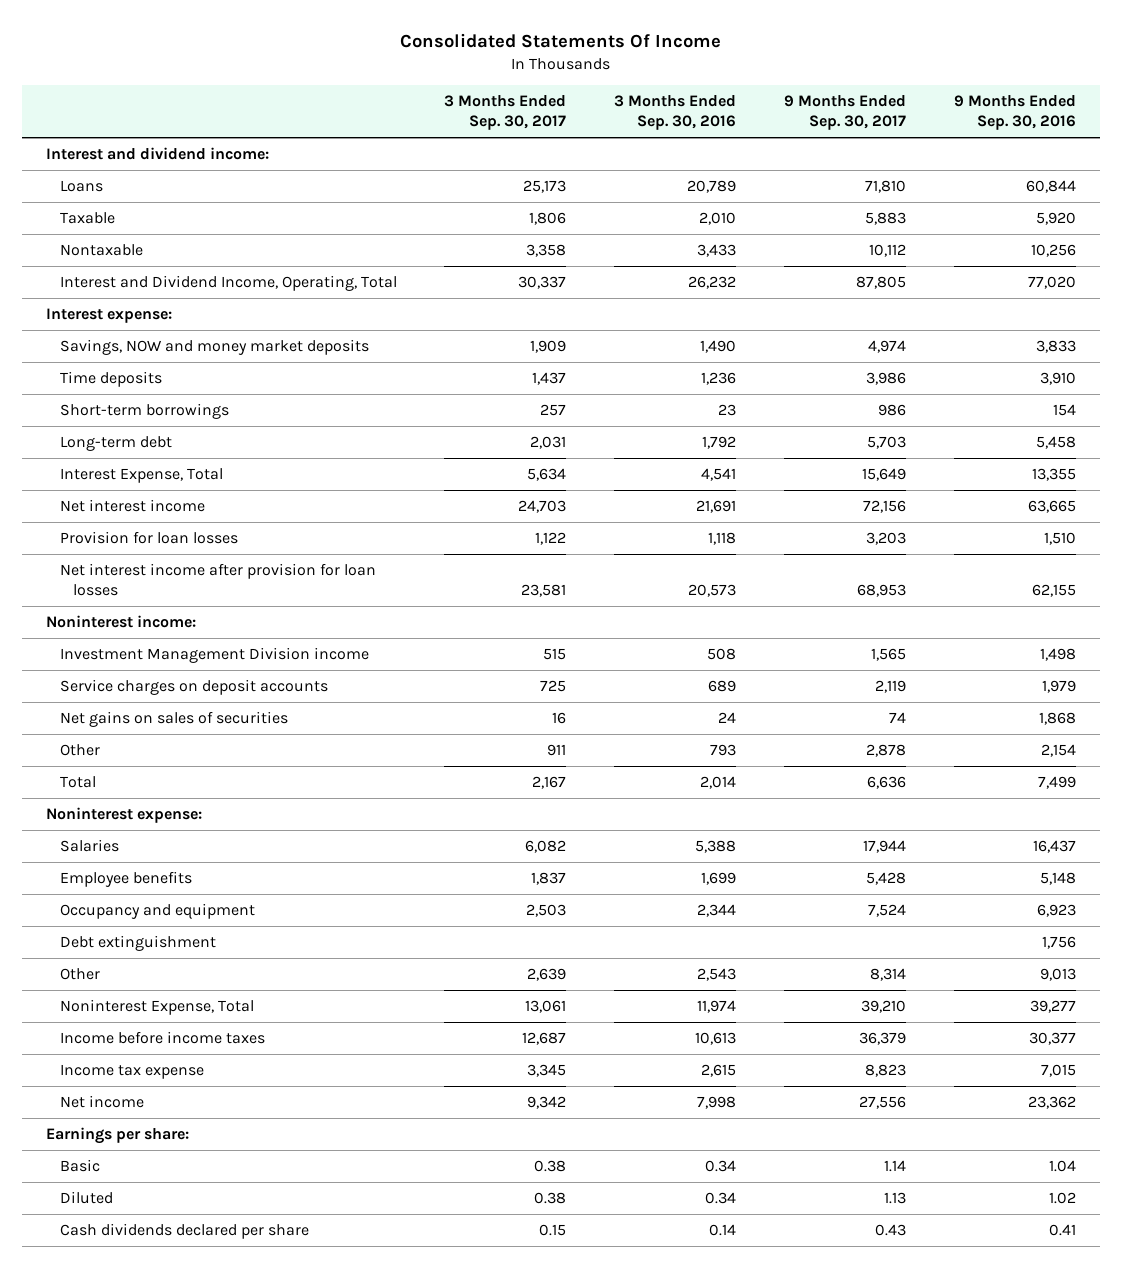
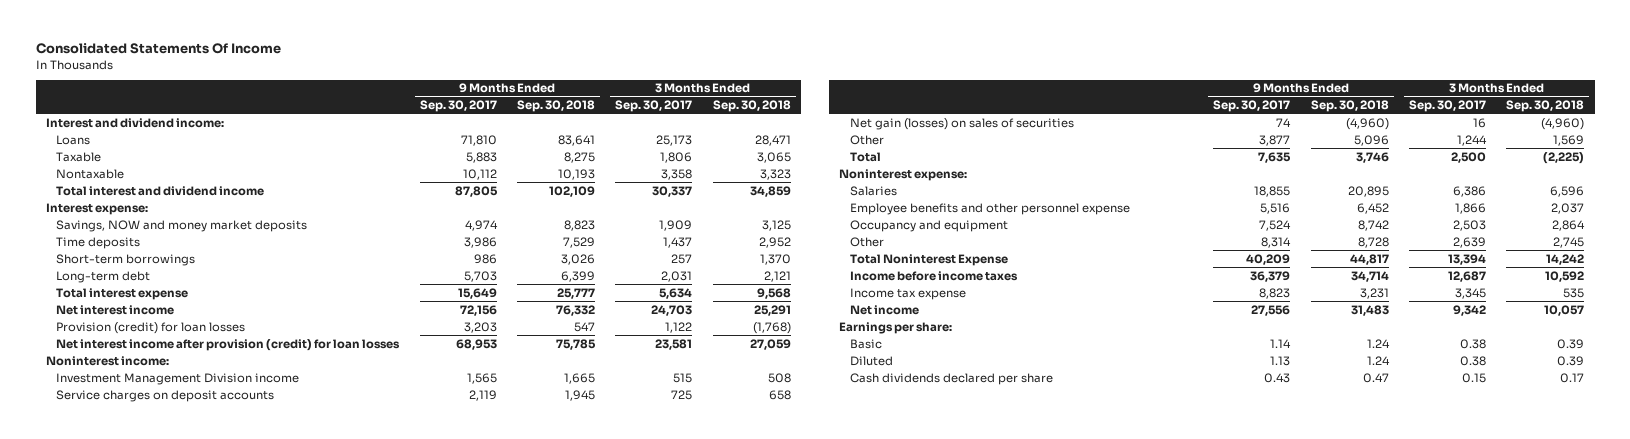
[614,94,737,131] 3 Months Ended Sep. 30, 2016 -> none
[953,94,1076,131] 9 Months Ended Sep. 30, 2016 -> none
none -> [516,100,595,113] Sep. 30, 2018
none -> [712,100,791,113] Sep. 30, 2018
[59,274,397,291] Interest and Dividend Income, Operating, Total -> [56,185,265,196] Total interest and dividend income
[59,467,223,483] Interest Expense, Total -> [56,287,189,300] Total interest expense
[59,530,238,544] Provision for loan losses -> [56,321,246,334] Provision (credit) for loan losses
[59,562,376,597] Net interest income after provision for loan losses -> [56,338,401,351] Net interest income after provision (credit) for loan losses
[59,710,288,727] Net gains on sales of securities -> [850,117,1075,130] Net gain (losses) on sales of securities
[547,743,567,756] 911 -> [1457,134,1488,146] 1,244
[865,743,906,757] 2,878 -> [1259,134,1291,146] 3,877
[532,775,567,789] 2,167 -> [1451,151,1487,163] 2,500
[866,775,906,789] 6,636 -> [1258,151,1292,163] 7,635
[525,839,567,853] 6,082 -> [1453,185,1487,197] 6,386
[862,839,906,853] 17,944 -> [1254,185,1291,197] 18,855
[59,870,192,887] Employee benefits -> [850,202,1131,215] Employee benefits and other personnel expense
[531,871,567,885] 1,837 -> [1455,202,1487,214] 1,866
[865,871,906,885] 5,428 -> [1260,202,1291,214] 5,516
[59,934,216,951] Debt extinguishment -> none
[59,998,254,1015] Noninterest Expense, Total -> [850,253,1009,266] Total Noninterest Expense
[525,999,567,1013] 13,061 -> [1448,253,1487,265] 13,394
[860,999,906,1013] 39,210 -> [1246,253,1291,265] 40,209

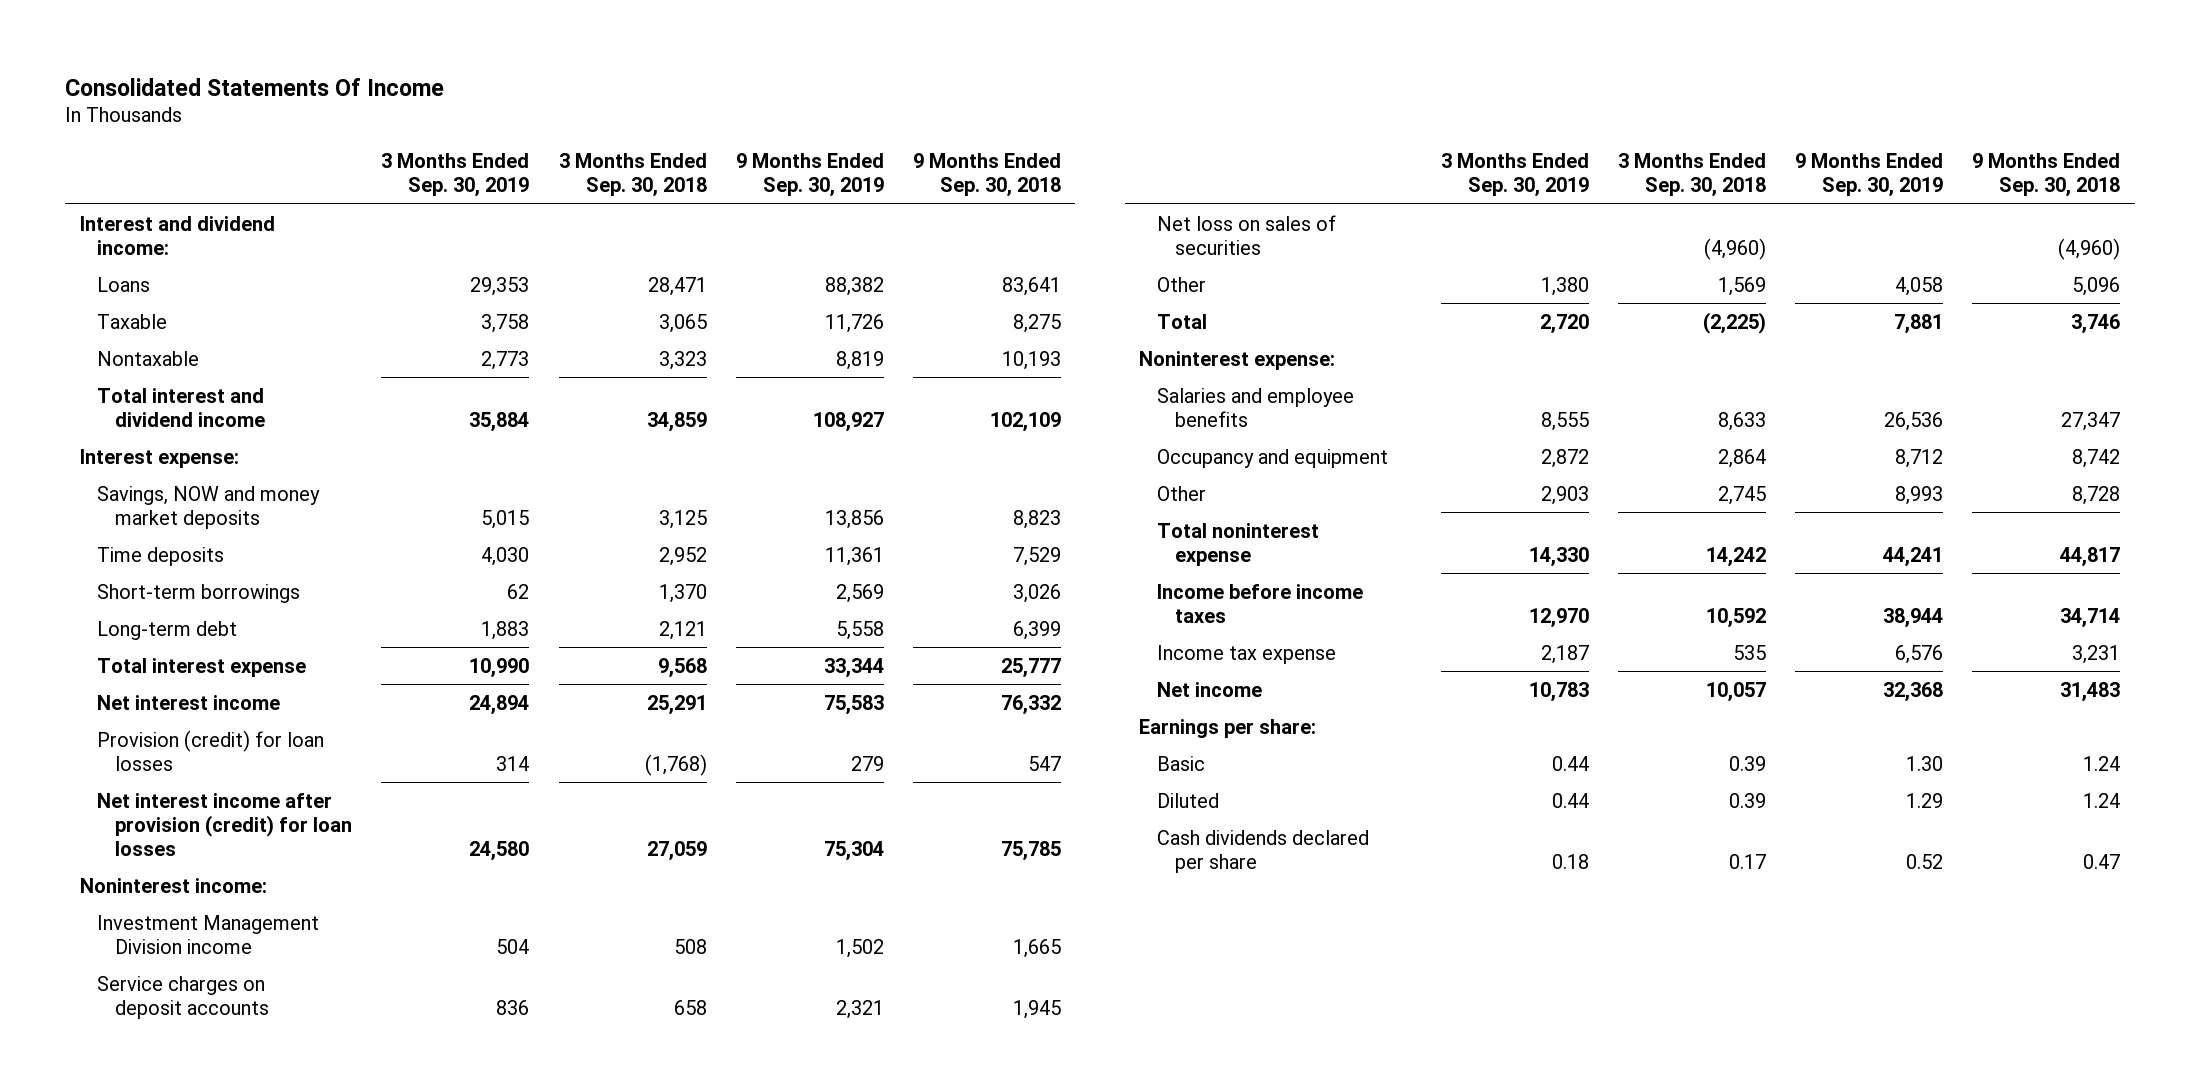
[419,100,497,113] Sep. 30, 2017 -> none
[615,100,693,113] Sep. 30, 2017 -> none
none -> [381,152,530,197] 3 Months Ended Sep. 30, 2019
none -> [735,152,884,197] 9 Months Ended Sep. 30, 2019
[850,117,1075,130] Net gain (losses) on sales of securities -> [1157,214,1337,255] Net loss on sales of securities
[850,185,898,196] Salaries -> none
[850,202,1131,215] Employee benefits and other personnel expense -> none
none -> [1157,387,1355,427] Salaries and employee benefits
[850,253,1009,266] Total Noninterest Expense -> [1157,522,1320,566] Total noninterest expense

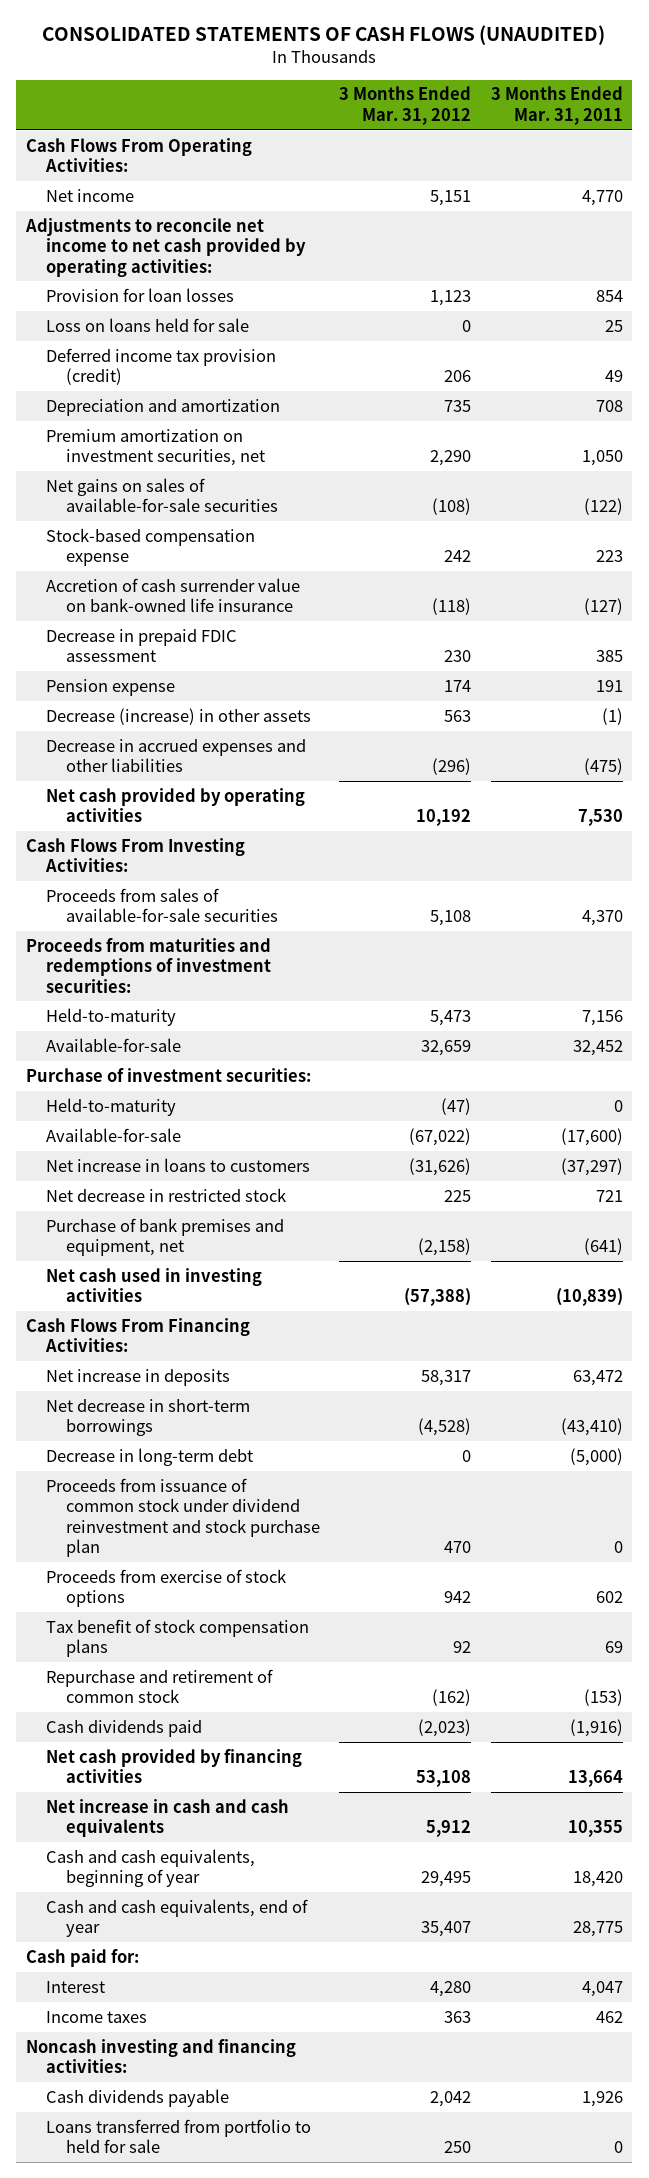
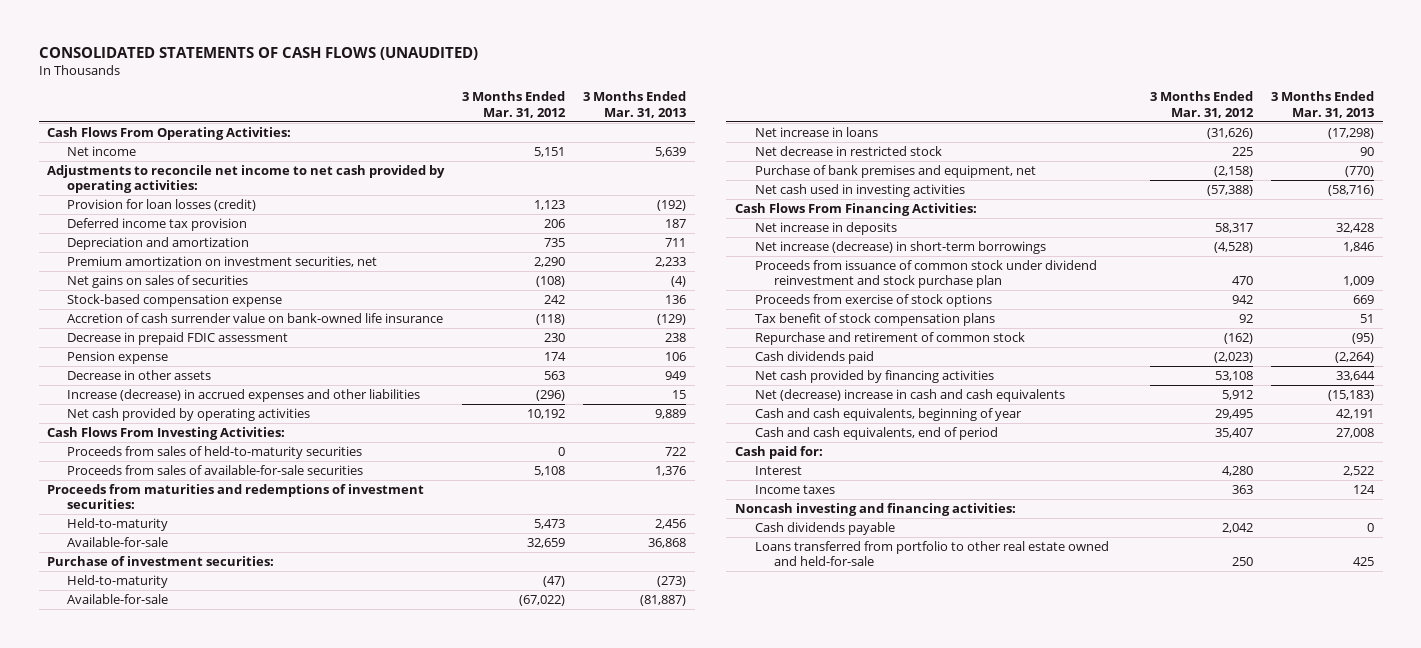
[490,86,623,125] 3 Months Ended Mar. 31, 2011 -> none
none -> [583,91,687,118] 3 Months Ended Mar. 31, 2013
[45,317,249,332] Loss on loans held for sale -> none
[45,287,234,302] Provision for loan losses -> [67,198,257,211] Provision for loan losses (credit)
[45,347,276,386] Deferred income tax provision (credit) -> [67,217,248,231] Deferred income tax provision
[45,477,279,513] Net gains on sales of available-for-sale securities -> [67,274,249,288] Net gains on sales of securities
[45,707,311,725] Decrease (increase) in other assets -> [67,369,212,380] Decrease in other assets
[45,738,306,773] Decrease in accrued expenses and other liabilities -> [67,388,421,402] Increase (decrease) in accrued expenses and other liabilities
none -> [67,445,363,459] Proceeds from sales of held-to-maturity securities
[45,1157,310,1172] Net increase in loans to customers -> [754,126,878,137] Net increase in loans
[45,1447,253,1466] Decrease in long-term debt -> none
[45,1398,250,1437] Net decrease in short-term borrowings -> [754,240,1046,254] Net increase (decrease) in short-term borrowings
[45,1798,289,1838] Net increase in cash and cash equivalents -> [754,388,1065,402] Net (decrease) increase in cash and cash equivalents
[45,1898,308,1938] Cash and cash equivalents, end of year -> [754,426,998,440] Cash and cash equivalents, end of period
[45,2118,311,2154] Loans transferred from portfolio to held for sale -> [754,540,1109,567] Loans transferred from portfolio to other real estate owned and held-for-sale

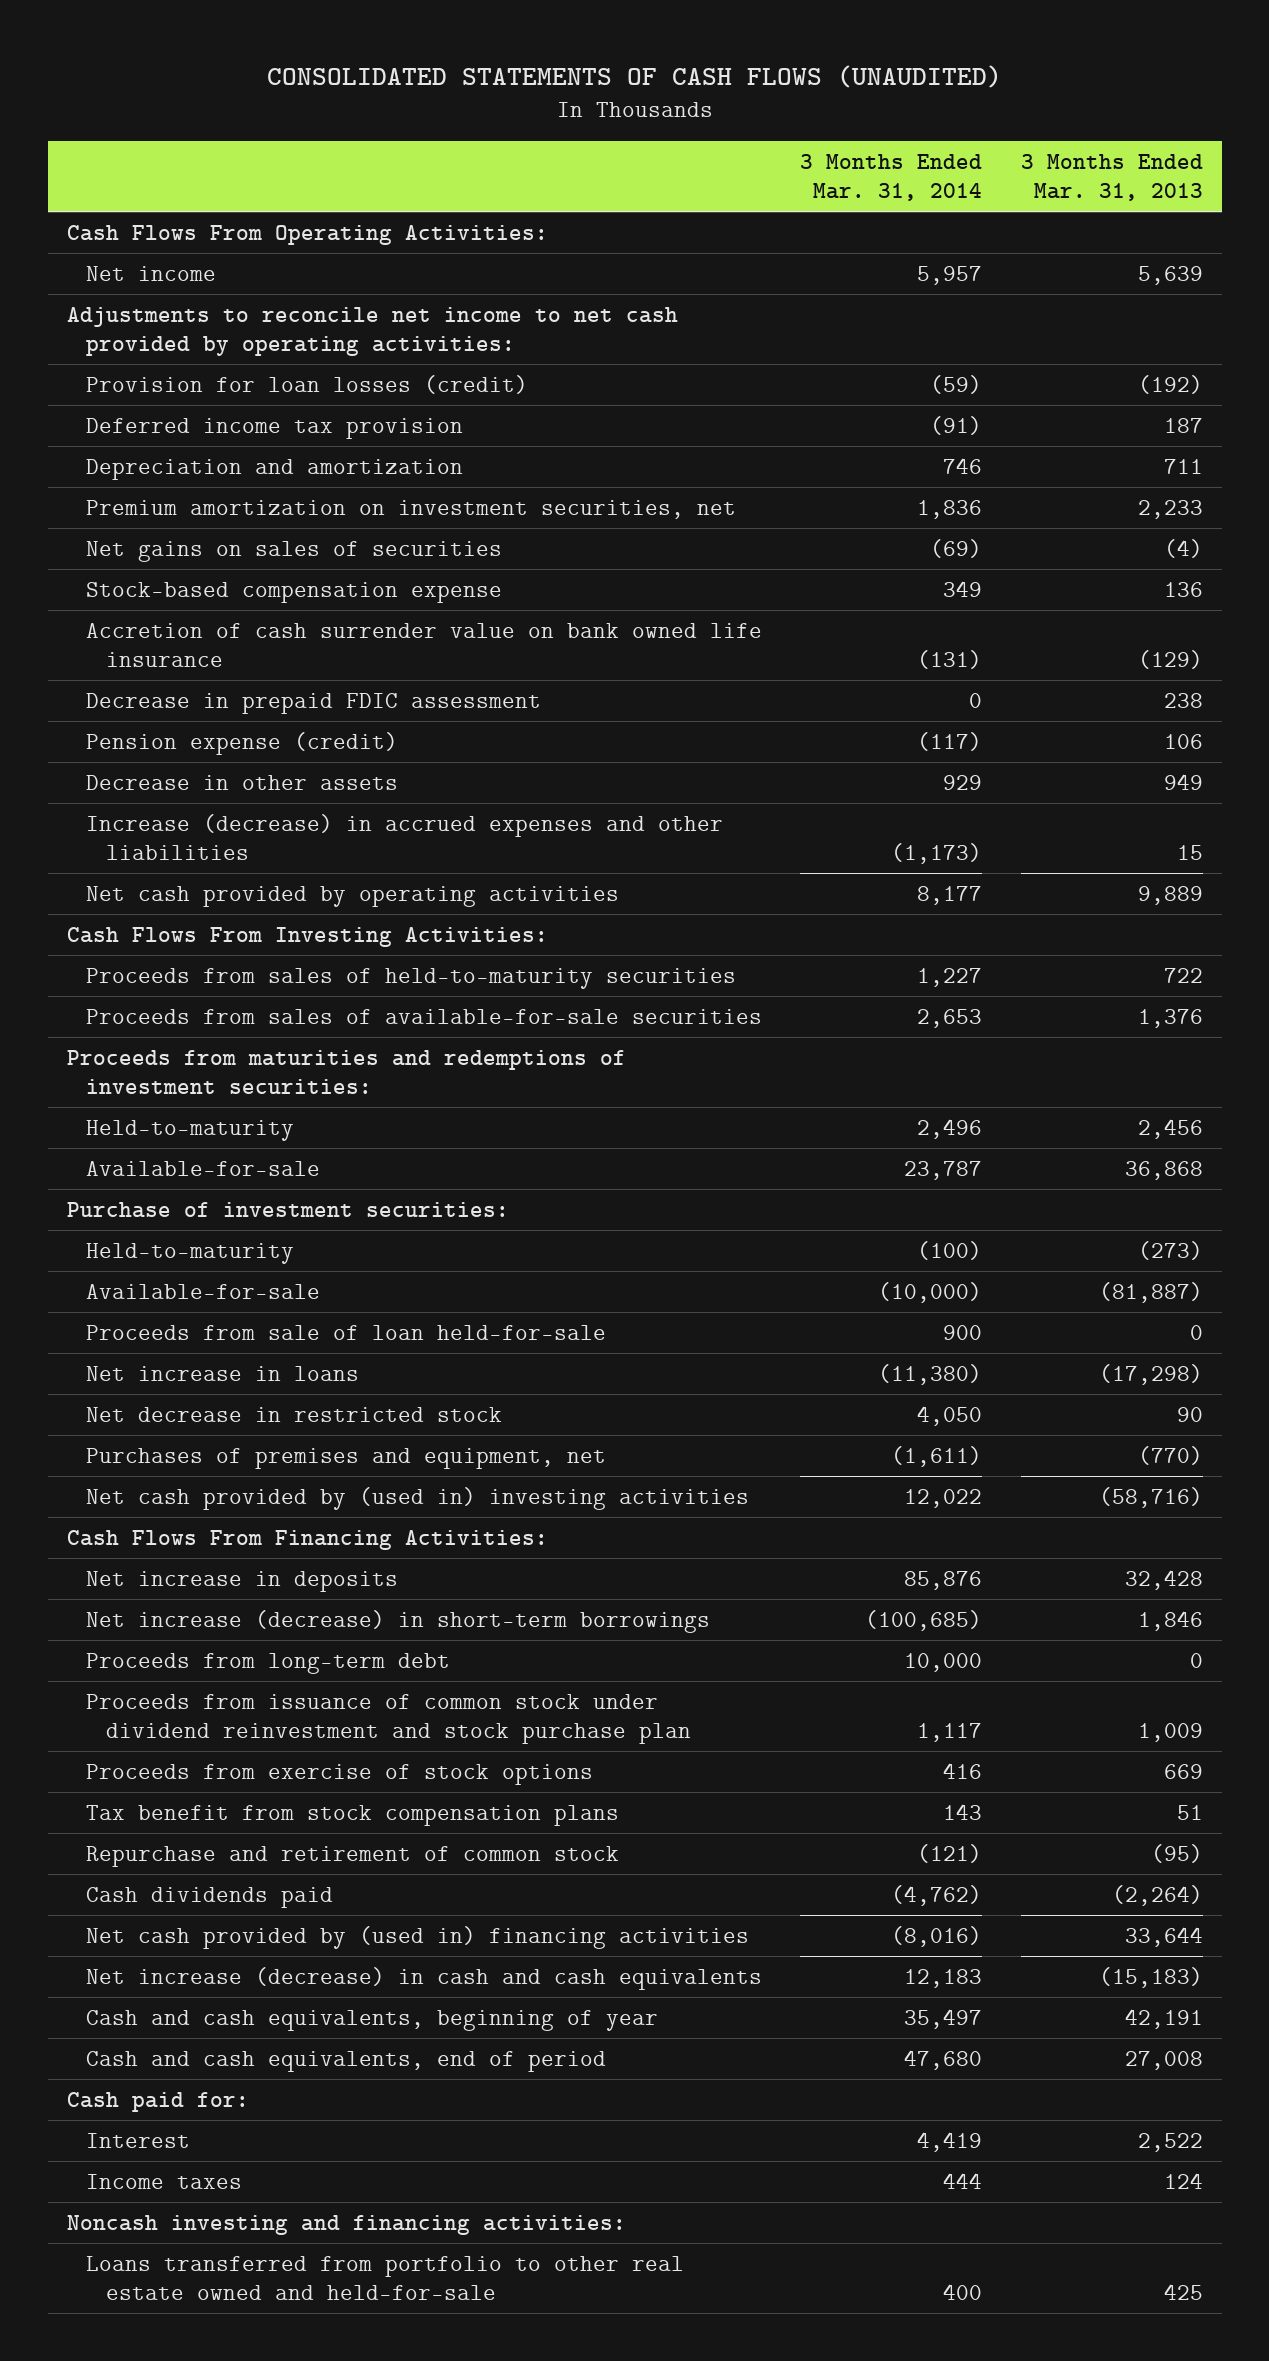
[462,91,567,118] 3 Months Ended Mar. 31, 2012 -> none
none -> [800,153,983,202] 3 Months Ended Mar. 31, 2014
[67,312,444,323] Accretion of cash surrender value on bank-owned life insurance -> [86,622,763,668] Accretion of cash surrender value on bank owned life insurance
[67,350,169,364] Pension expense -> [86,731,399,755] Pension expense (credit)
none -> [86,1324,607,1340] Proceeds from sale of loan held-for-sale
[754,164,1036,178] Purchase of bank premises and equipment, net -> [86,1447,607,1469] Purchases of premises and equipment, net
[754,183,965,197] Net cash used in investing activities -> [86,1486,750,1510] Net cash provided by (used in) investing activities
none -> [86,1652,451,1674] Proceeds from long-term debt
[754,312,995,326] Tax benefit of stock compensation plans -> [86,1804,620,1826] Tax benefit from stock compensation plans
[754,369,994,383] Net cash provided by financing activities -> [86,1925,750,1949] Net cash provided by (used in) financing activities
[754,388,1065,402] Net (decrease) increase in cash and cash equivalents -> [86,1966,763,1990] Net increase (decrease) in cash and cash equivalents
[754,521,895,535] Cash dividends payable -> none

